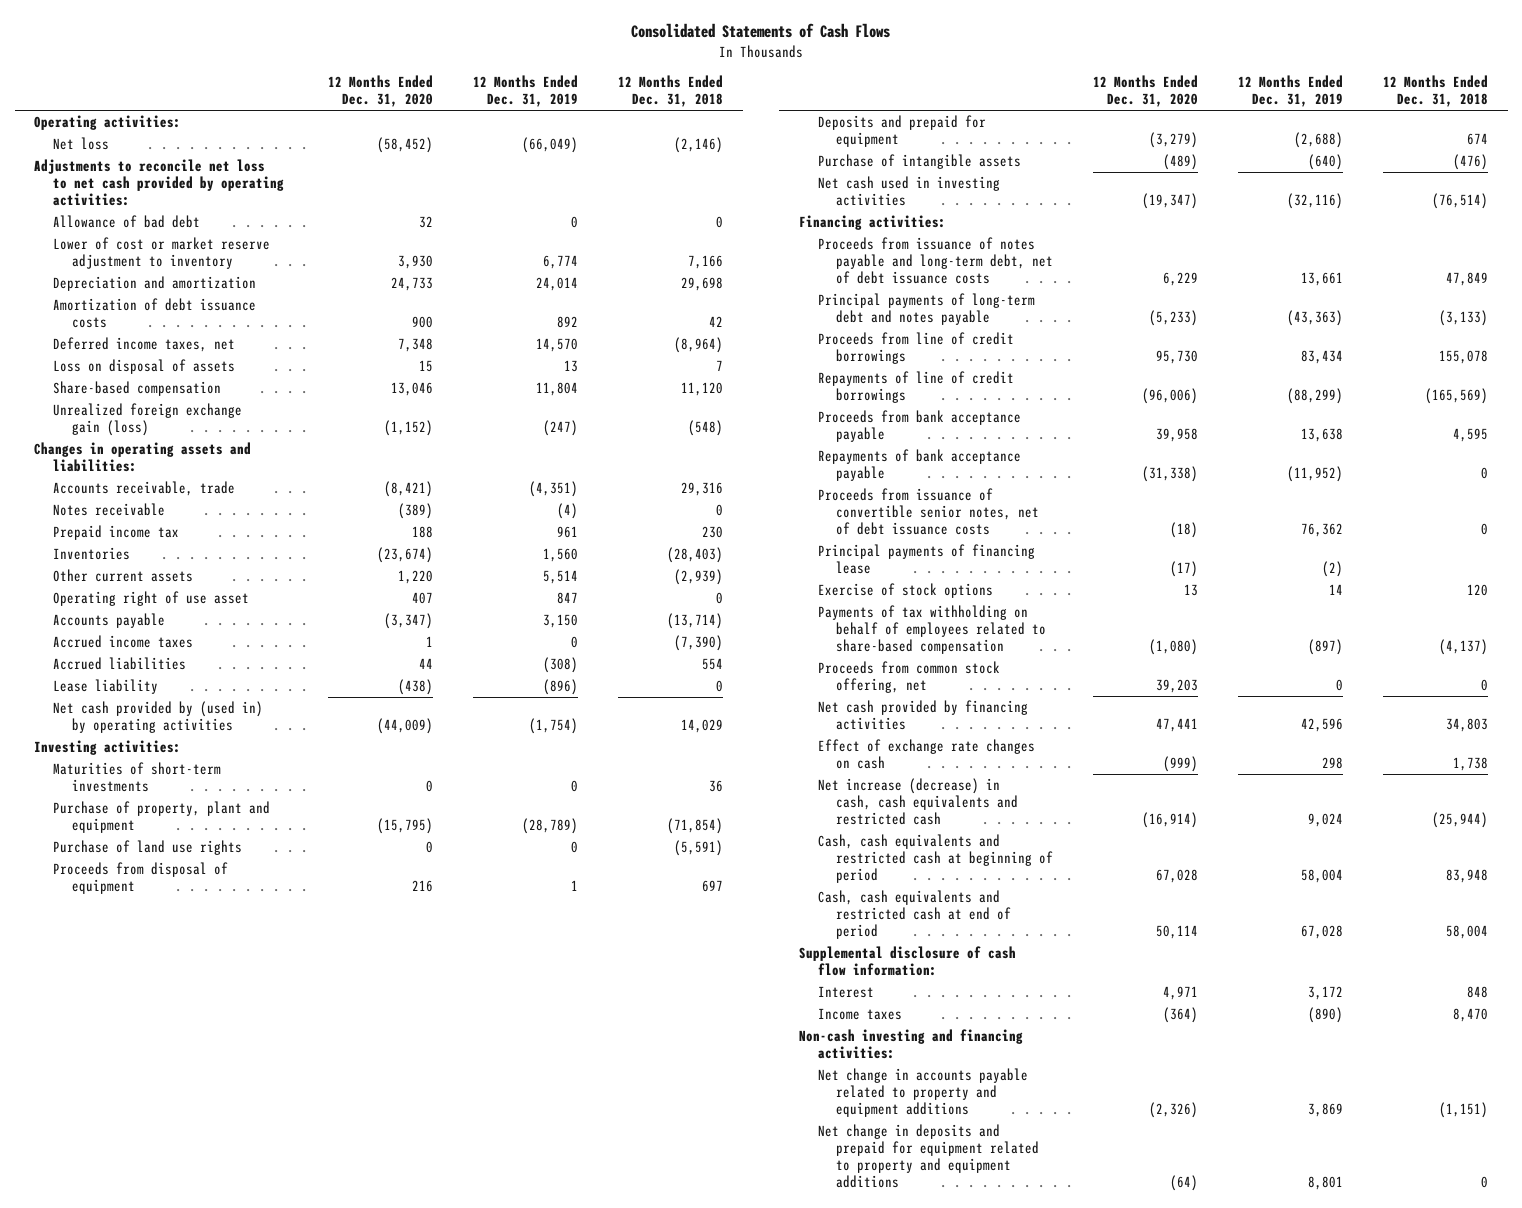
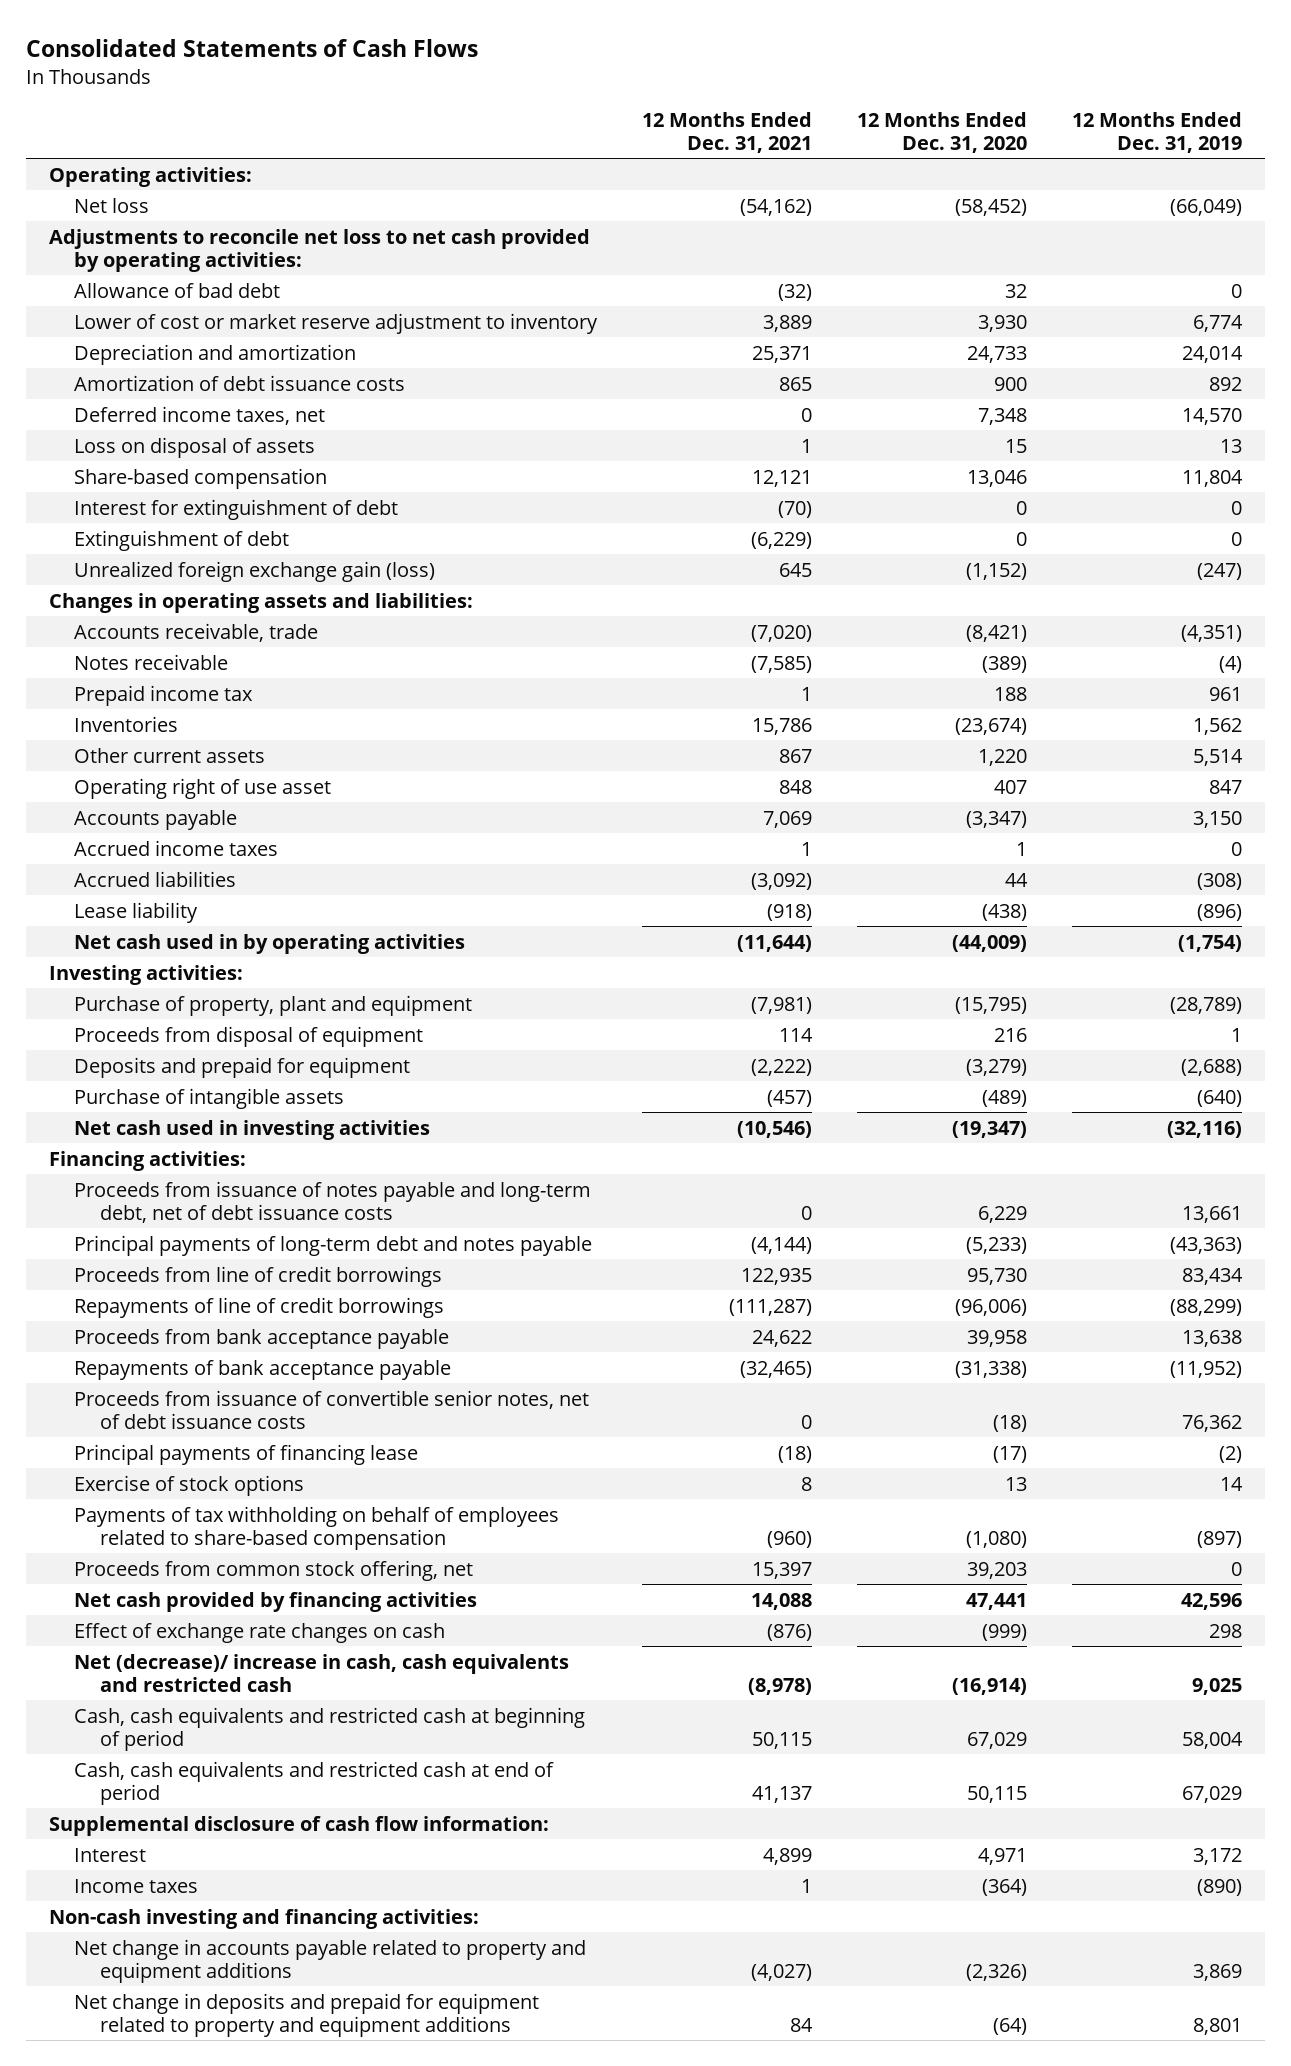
[618,75,724,108] 12 Months Ended Dec. 31, 2018 -> none
none -> [642,111,813,153] 12 Months Ended Dec. 31, 2021
none -> [74,498,399,520] Interest for extinguishment of debt
none -> [74,529,290,551] Extinguishment of debt
[543,548,579,563] 1,560 -> [1193,717,1243,735] 1,562
[53,701,264,734] Net cash provided by (used in) by operating activities -> [74,933,466,954] Net cash used in by operating activities
[53,762,222,793] Maturities of short-term investments -> none
[53,840,243,856] Purchase of land use rights -> none
[817,778,1019,826] Net increase (decrease) in cash, cash equivalents and restricted cash -> [74,1653,570,1692] Net (decrease)/ increase in cash, cash equivalents and restricted cash
[1307,813,1343,828] 9,024 -> [1192,1677,1243,1695] 9,025
[1156,869,1199,884] 67,028 -> [967,1731,1028,1749] 67,029
[1156,925,1199,940] 50,114 -> [967,1785,1028,1803] 50,115
[1300,925,1343,940] 67,028 -> [1182,1785,1243,1803] 67,029

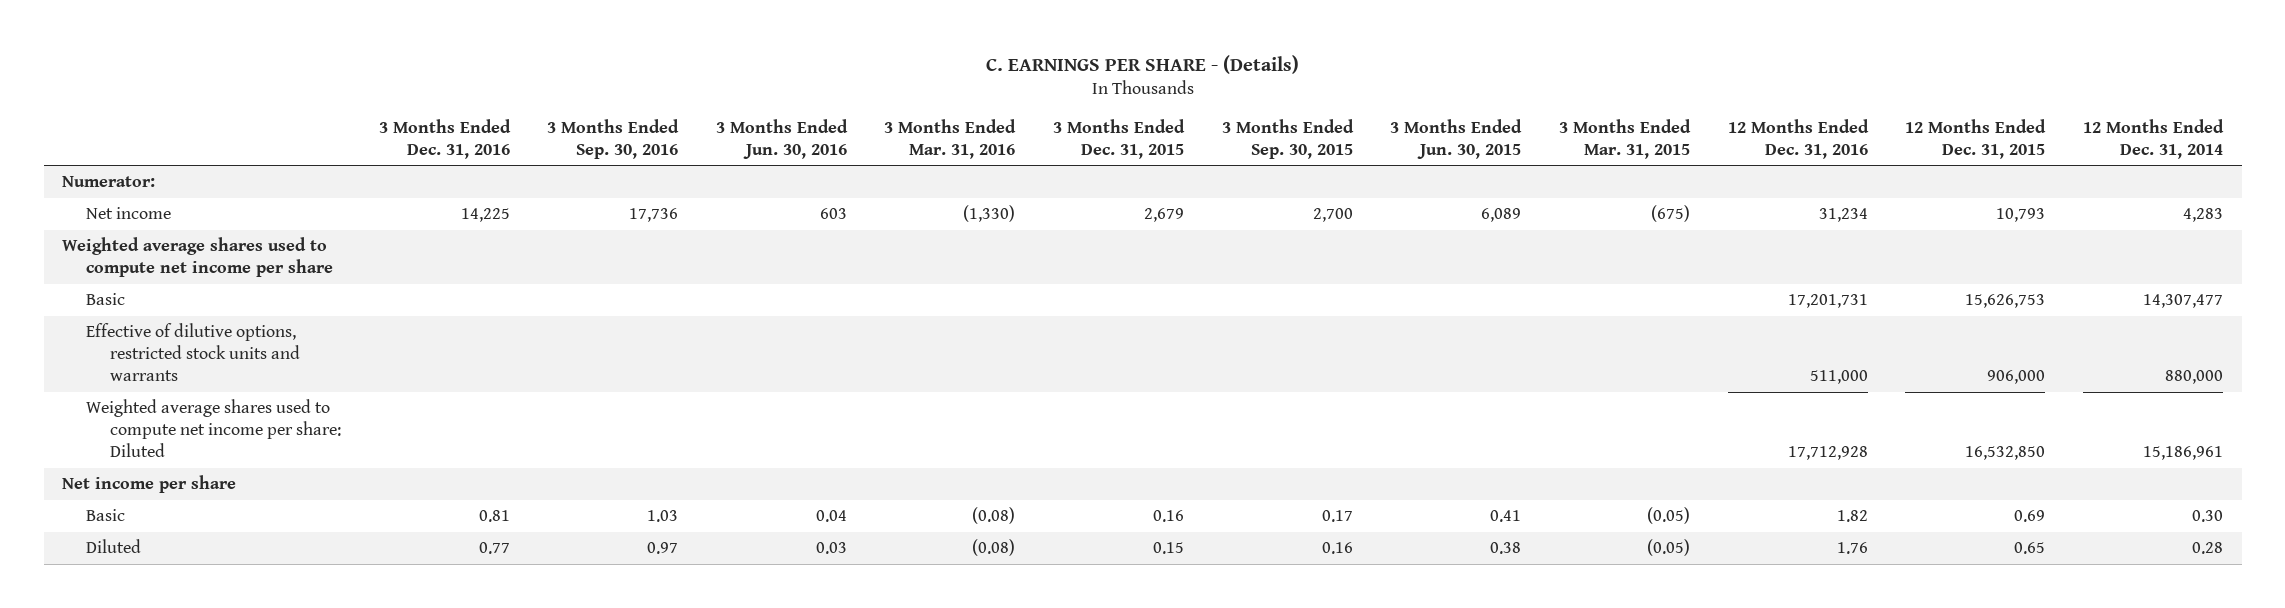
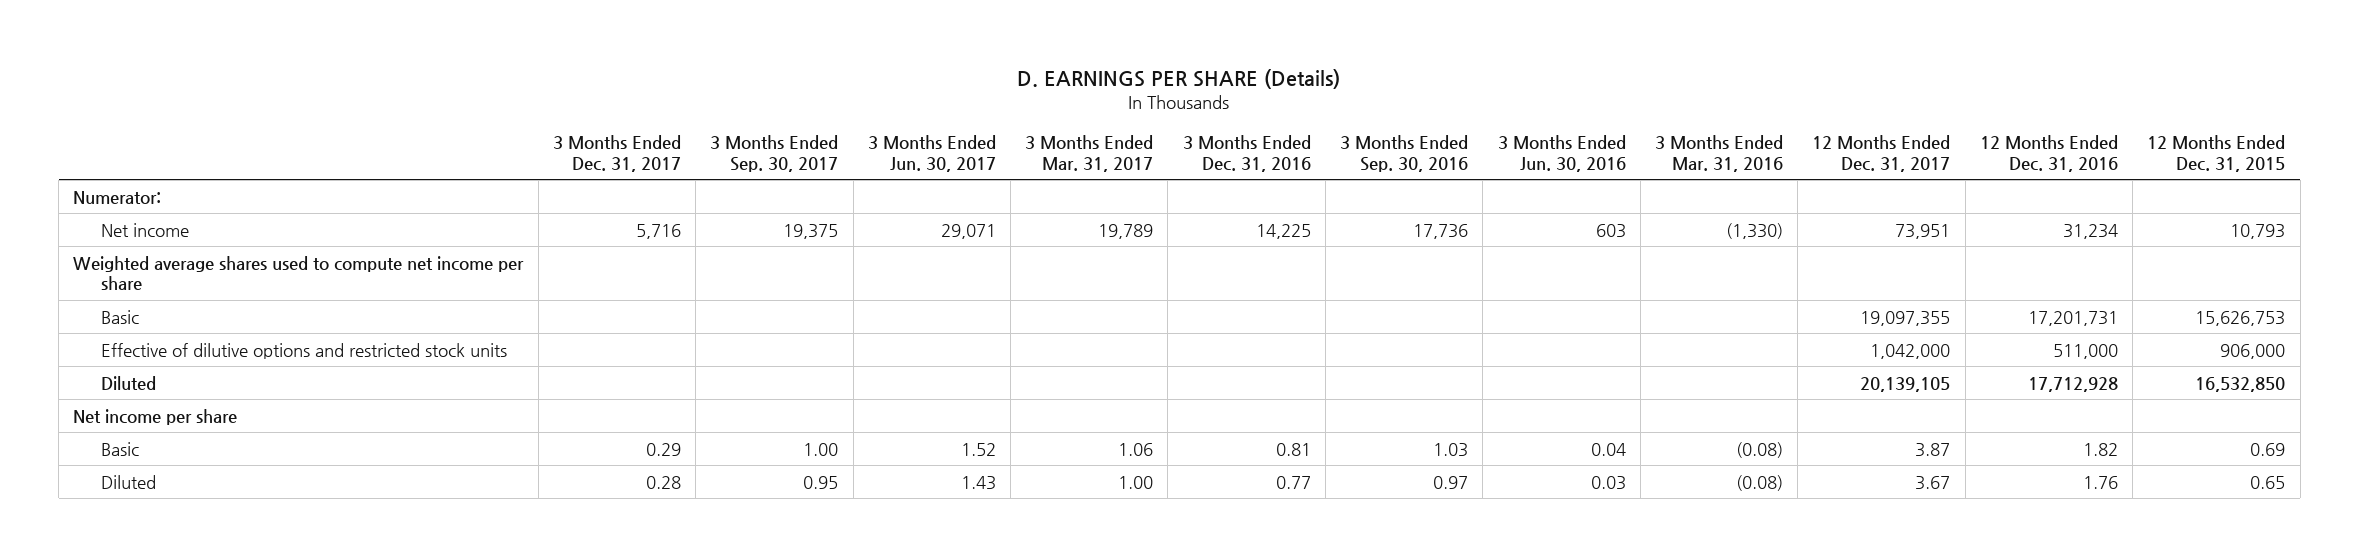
[985,54,1299,74] C. EARNINGS PER SHARE - (Details) -> [1017,69,1341,90] D. EARNINGS PER SHARE (Details)
[1053,118,1186,159] 3 Months Ended Dec. 31, 2015 -> none
[1221,118,1354,159] 3 Months Ended Sep. 30, 2015 -> none
[1390,118,1523,159] 3 Months Ended Jun. 30, 2015 -> none
[1558,118,1691,159] 3 Months Ended Mar. 31, 2015 -> none
[2082,118,2224,159] 12 Months Ended Dec. 31, 2014 -> none
none -> [552,134,681,172] 3 Months Ended Dec. 31, 2017
none -> [710,134,839,172] 3 Months Ended Sep. 30, 2017
none -> [867,134,996,172] 3 Months Ended Jun. 30, 2017
none -> [1025,134,1154,172] 3 Months Ended Mar. 31, 2017
none -> [1812,134,1951,172] 12 Months Ended Dec. 31, 2017
[86,323,300,382] Effective of dilutive options, restricted stock units and warrants -> [100,342,507,359] Effective of dilutive options and restricted stock units
[86,399,341,458] Weighted average shares used to compute net income per share: Diluted -> [100,375,156,390] Diluted

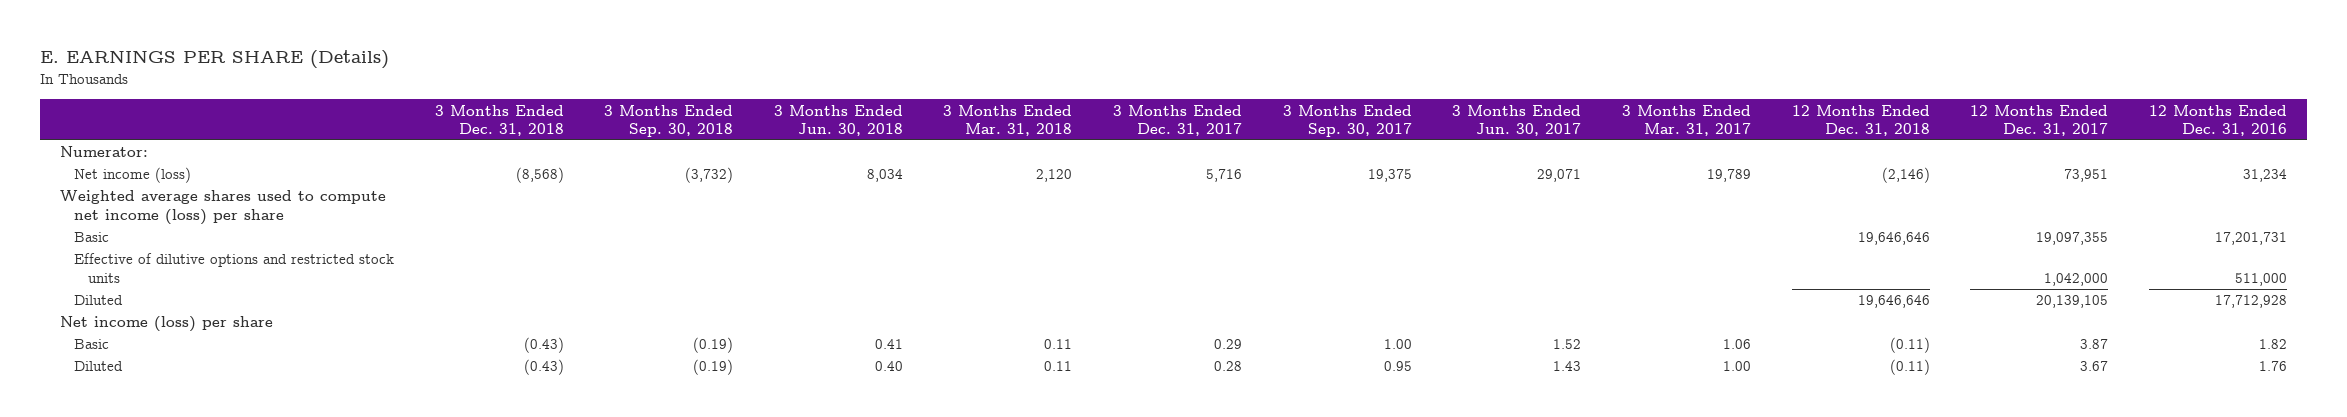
[1017,69,1341,90] D. EARNINGS PER SHARE (Details) -> [39,50,389,70] E. EARNINGS PER SHARE (Details)
[1182,134,1311,172] 3 Months Ended Dec. 31, 2016 -> none
[1340,134,1469,172] 3 Months Ended Sep. 30, 2016 -> none
[1497,134,1626,172] 3 Months Ended Jun. 30, 2016 -> none
[1655,134,1784,172] 3 Months Ended Mar. 31, 2016 -> none
[2147,134,2286,172] 12 Months Ended Dec. 31, 2015 -> none
none -> [434,104,564,136] 3 Months Ended Dec. 31, 2018
none -> [604,104,734,137] 3 Months Ended Sep. 30, 2018
none -> [773,104,903,136] 3 Months Ended Jun. 30, 2018
none -> [943,104,1073,136] 3 Months Ended Mar. 31, 2018
none -> [1791,104,1930,136] 12 Months Ended Dec. 31, 2018
[100,222,189,237] Net income -> [73,167,191,184] Net income (loss)
[73,255,525,291] Weighted average shares used to compute net income per share -> [60,190,387,225] Weighted average shares used to compute net income (loss) per share
[73,408,238,425] Net income per share -> [60,316,274,333] Net income (loss) per share

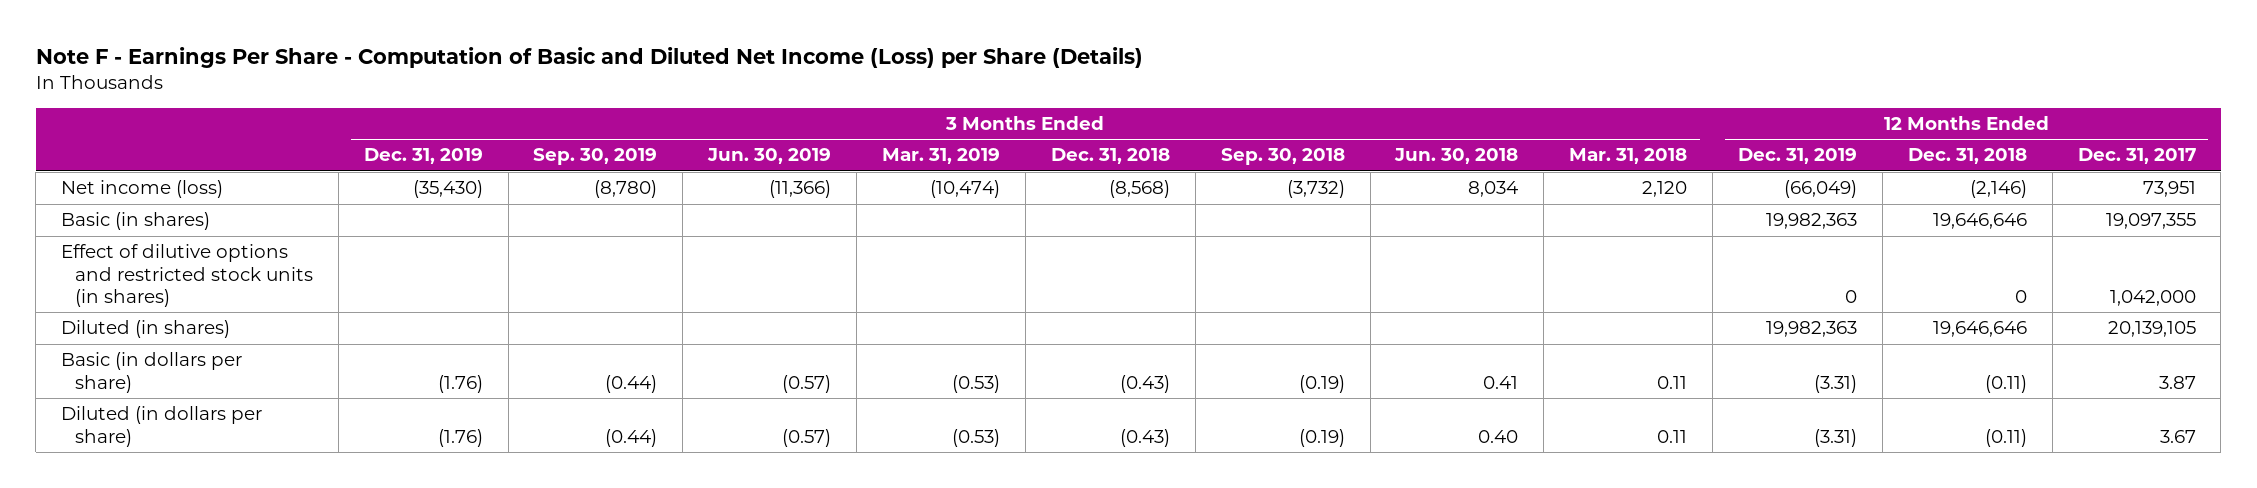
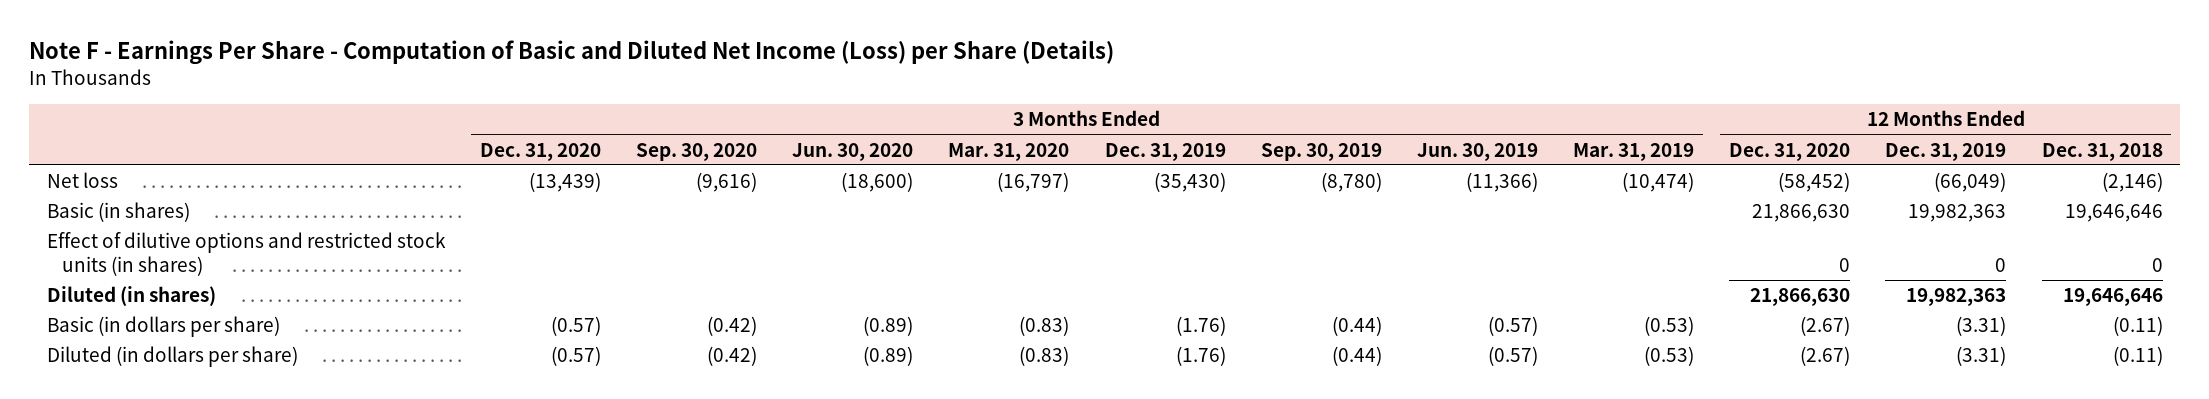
[1050,148,1170,165] Dec. 31, 2018 -> none
[1220,148,1345,166] Sep. 30, 2018 -> none
[1394,148,1519,165] Jun. 30, 2018 -> none
[1569,148,1688,165] Mar. 31, 2018 -> none
[2077,148,2196,165] Dec. 31, 2017 -> none
none -> [479,142,601,161] Dec. 31, 2020
none -> [636,142,758,161] Sep. 30, 2020
none -> [792,142,914,161] Jun. 30, 2020
none -> [948,142,1070,161] Mar. 31, 2020
none -> [1729,142,1851,161] Dec. 31, 2020
[61,180,224,199] Net income (loss) -> [46,172,118,189] Net loss

